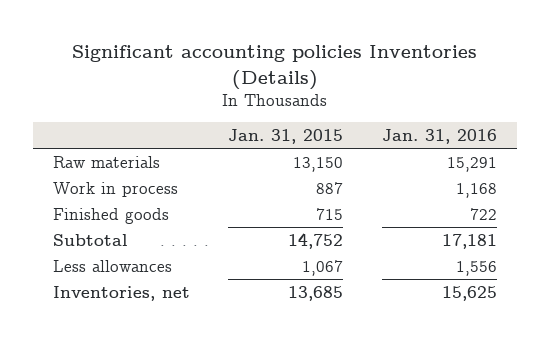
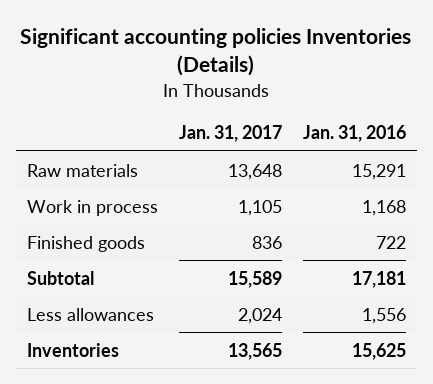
[228,128,344,144] Jan. 31, 2015 -> none
none -> [178,125,282,143] Jan. 31, 2017
[52,285,190,301] Inventories, net -> [26,342,119,357] Inventories

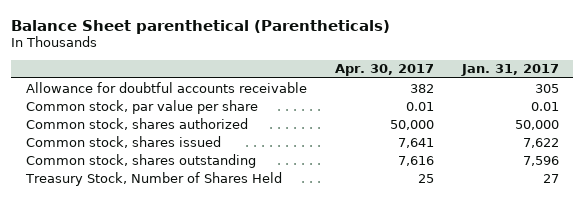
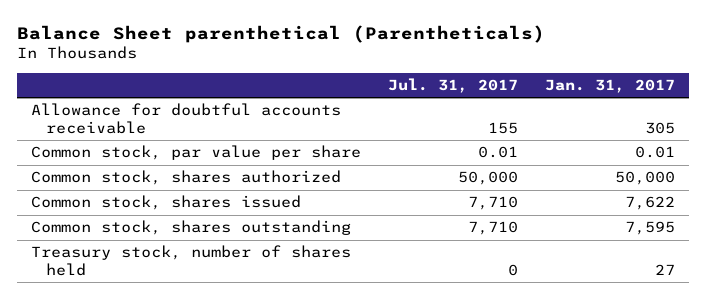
[334,64,434,77] Apr. 30, 2017 -> none
none -> [387,77,518,93] Jul. 31, 2017
[523,155,560,166] 7,596 -> [624,221,675,236] 7,595
[24,171,282,186] Treasury Stock, Number of Shares Held -> [30,245,351,277] Treasury stock, number of shares held

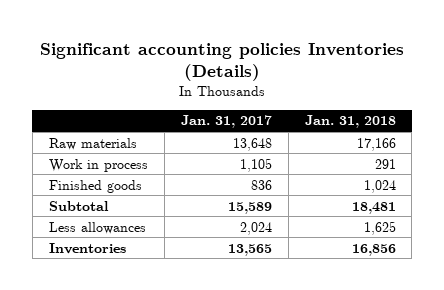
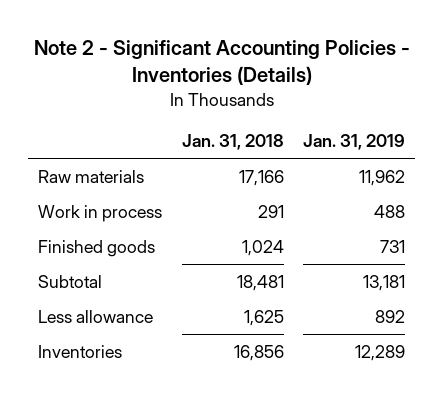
[40,42,405,81] Significant accounting policies Inventories (Details) -> [33,40,410,86] Note 2 - Significant Accounting Policies - Inventories (Details)
[180,115,272,129] Jan. 31, 2017 -> none
none -> [303,134,406,151] Jan. 31, 2019
[48,221,146,234] Less allowances -> [38,309,154,323] Less allowance

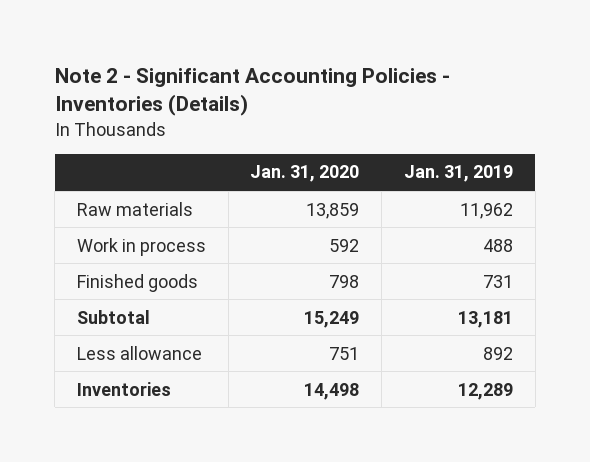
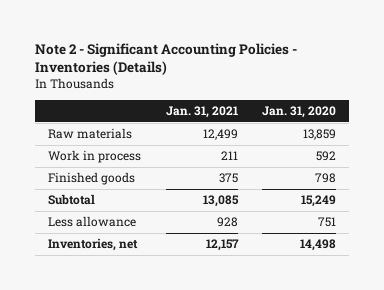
[403,165,513,183] Jan. 31, 2019 -> none
none -> [165,105,238,118] Jan. 31, 2021
[76,381,171,396] Inventories -> [47,238,138,252] Inventories, net

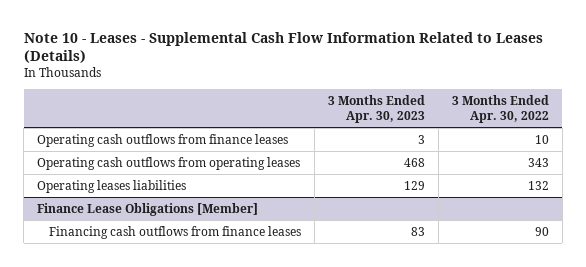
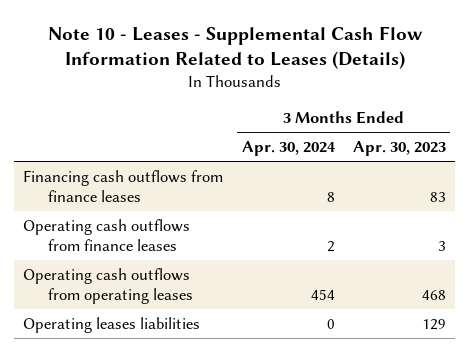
[451,95,549,124] 3 Months Ended Apr. 30, 2022 -> none
none -> [241,141,336,157] Apr. 30, 2024
none -> [23,169,224,203] Financing cash outflows from finance leases
[37,202,259,216] Finance Lease Obligations [Member] -> none
[49,225,302,239] Financing cash outflows from finance leases -> none

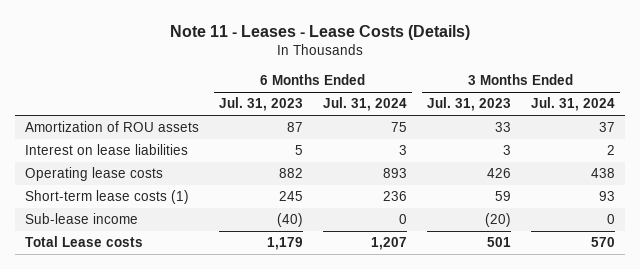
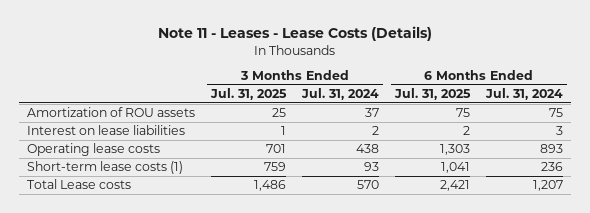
[219,97,304,112] Jul. 31, 2023 -> none
[426,97,511,112] Jul. 31, 2023 -> none
none -> [209,87,287,100] Jul. 31, 2025
none -> [393,87,471,100] Jul. 31, 2025
[25,213,139,225] Sub-lease income -> none

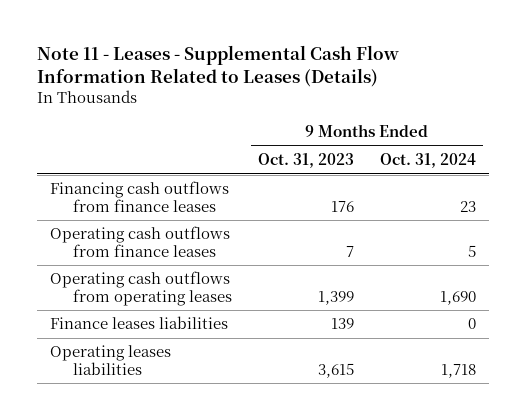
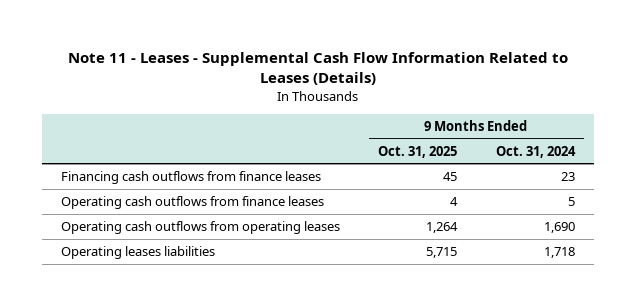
[257,153,354,169] Oct. 31, 2023 -> none
none -> [378,145,458,158] Oct. 31, 2025
[49,316,228,330] Finance leases liabilities -> none

